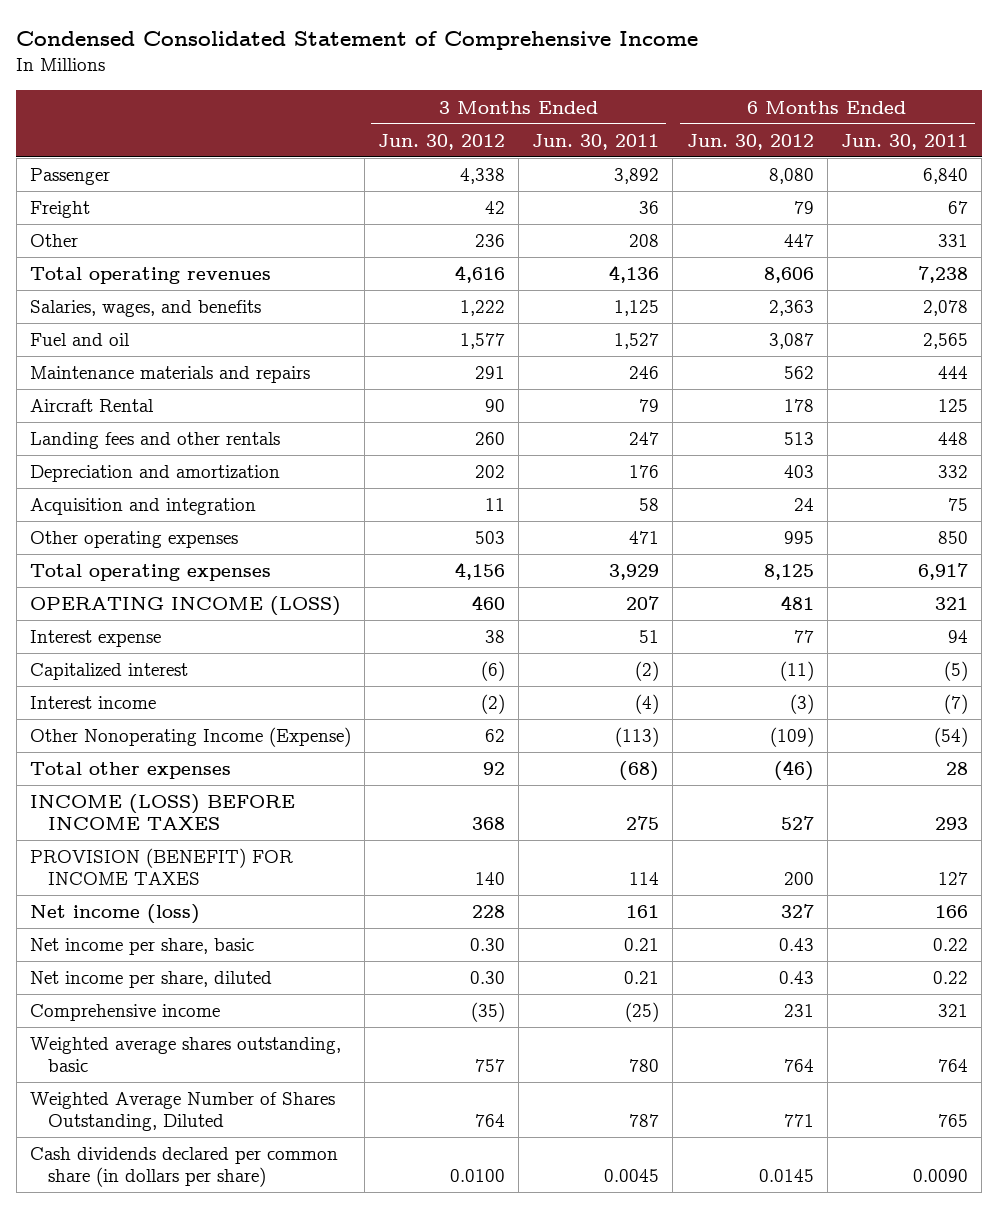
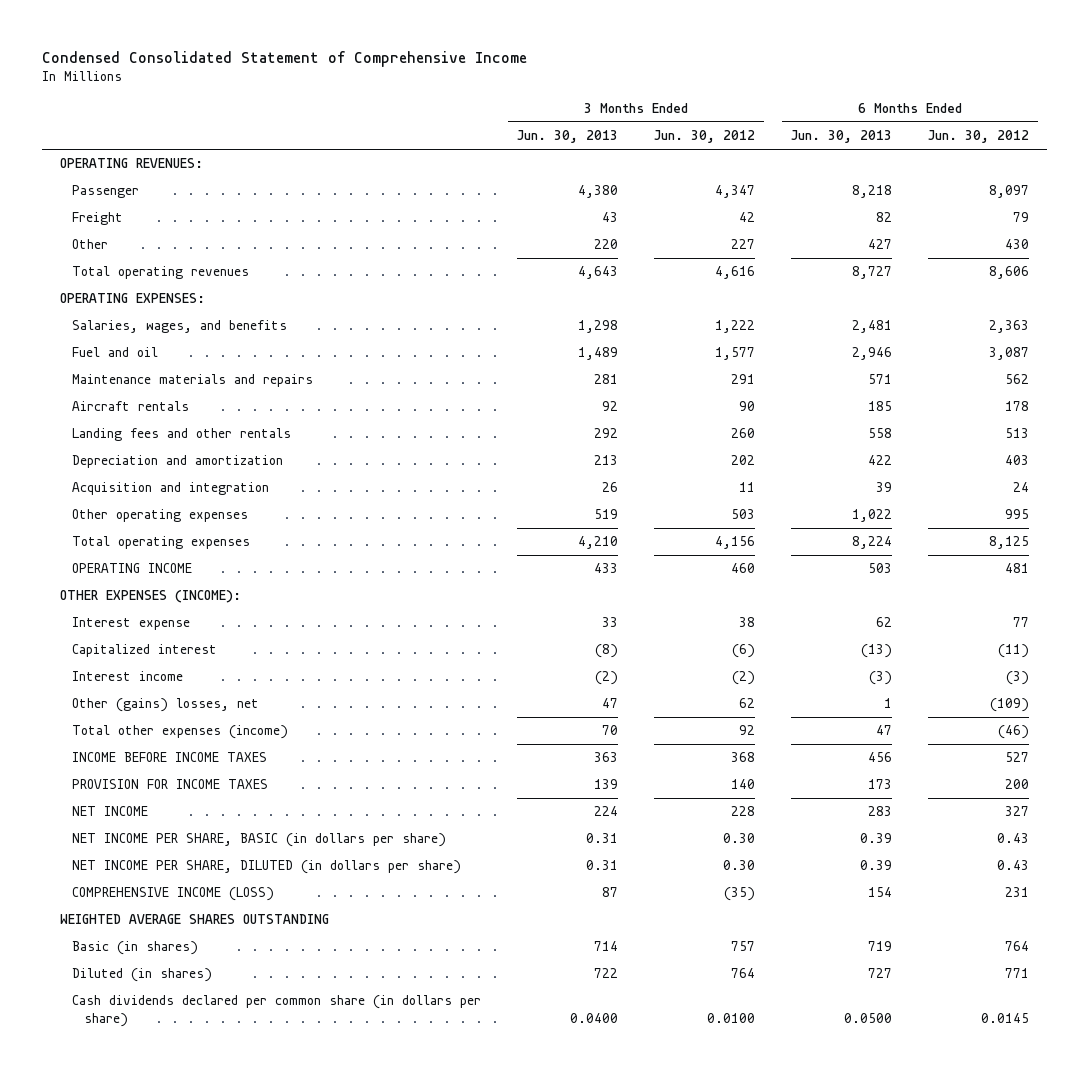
[532,133,660,150] Jun. 30, 2011 -> none
[840,133,968,150] Jun. 30, 2011 -> none
none -> [516,130,618,144] Jun. 30, 2013
none -> [790,130,892,144] Jun. 30, 2013
none -> [60,158,204,169] OPERATING REVENUES:
[459,168,505,185] 4,338 -> [714,185,755,199] 4,347
[768,168,814,185] 8,080 -> [988,185,1029,199] 8,097
[474,234,505,248] 236 -> [730,239,755,250] 227
[783,234,814,248] 447 -> [1004,239,1029,250] 430
none -> [60,293,206,304] OPERATING EXPENSES:
[29,399,154,413] Aircraft Rental -> [71,401,189,412] Aircraft rentals
[29,596,341,617] OPERATING INCOME (LOSS) -> [71,563,192,574] OPERATING INCOME
none -> [60,590,242,604] OTHER EXPENSES (INCOME):
[29,727,351,748] Other Nonoperating Income (Expense) -> [71,698,259,713] Other (gains) losses, net
[29,762,231,780] Total other expenses -> [71,725,288,740] Total other expenses (income)
[29,794,295,831] INCOME (LOSS) BEFORE INCOME TAXES -> [71,752,267,763] INCOME BEFORE INCOME TAXES
[29,848,293,886] PROVISION (BENEFIT) FOR INCOME TAXES -> [71,779,268,790] PROVISION FOR INCOME TAXES
[29,904,200,925] Net income (loss) -> [71,806,148,817] NET INCOME
[29,938,254,956] Net income per share, basic -> [71,833,446,848] NET INCOME PER SHARE, BASIC (in dollars per share)
[29,971,272,989] Net income per share, diluted -> [71,860,461,875] NET INCOME PER SHARE, DILUTED (in dollars per share)
[29,1004,220,1022] Comprehensive income -> [71,887,274,902] COMPREHENSIVE INCOME (LOSS)
none -> [60,914,330,925] WEIGHTED AVERAGE SHARES OUTSTANDING
[29,1037,341,1073] Weighted average shares outstanding, basic -> [71,941,198,956] Basic (in shares)
[29,1092,335,1132] Weighted Average Number of Shares Outstanding, Diluted -> [71,968,212,983] Diluted (in shares)

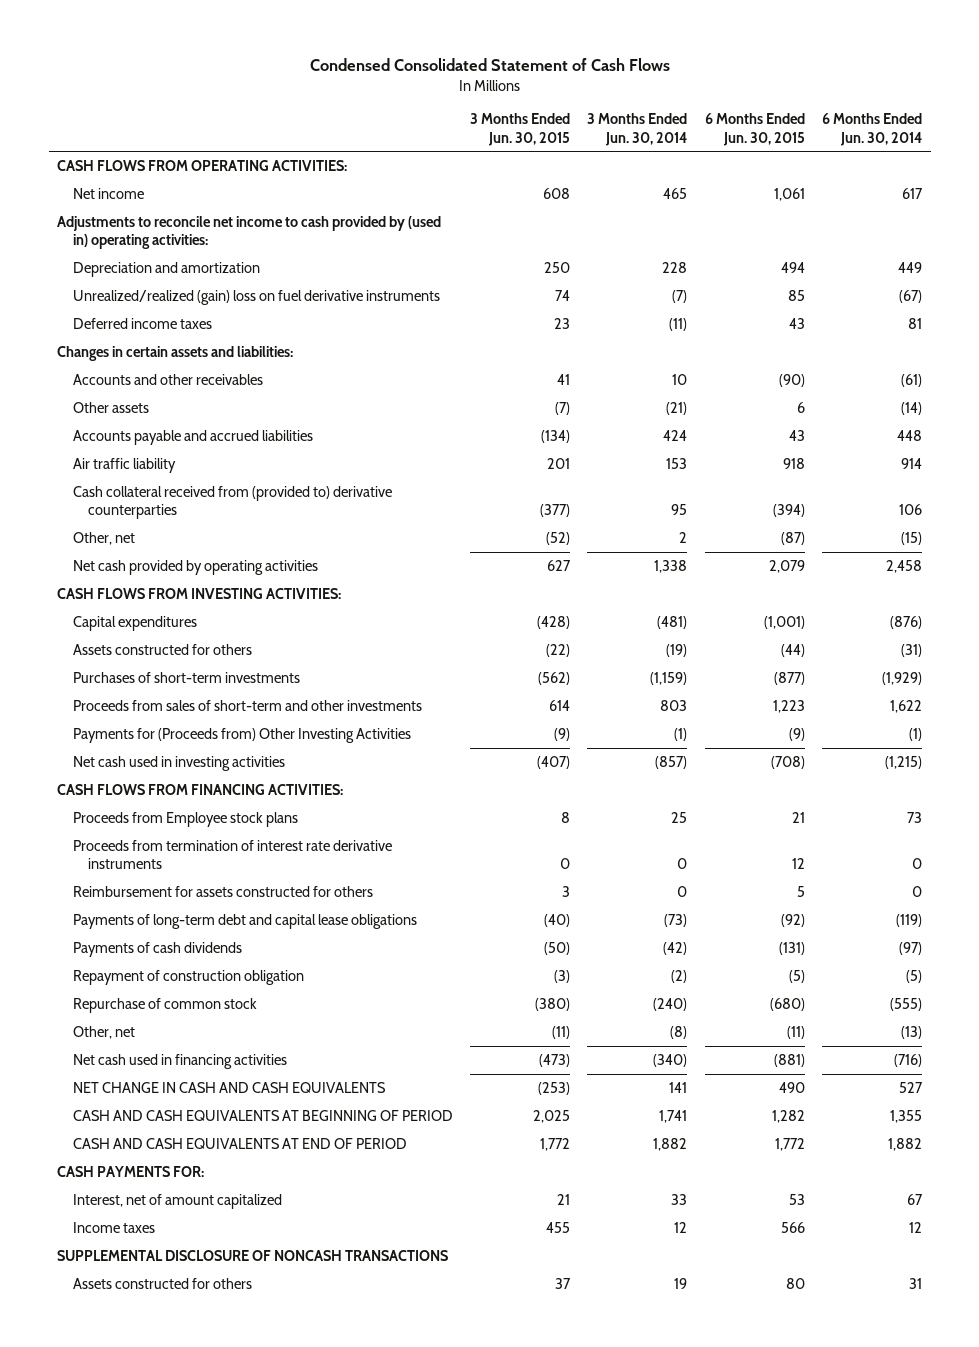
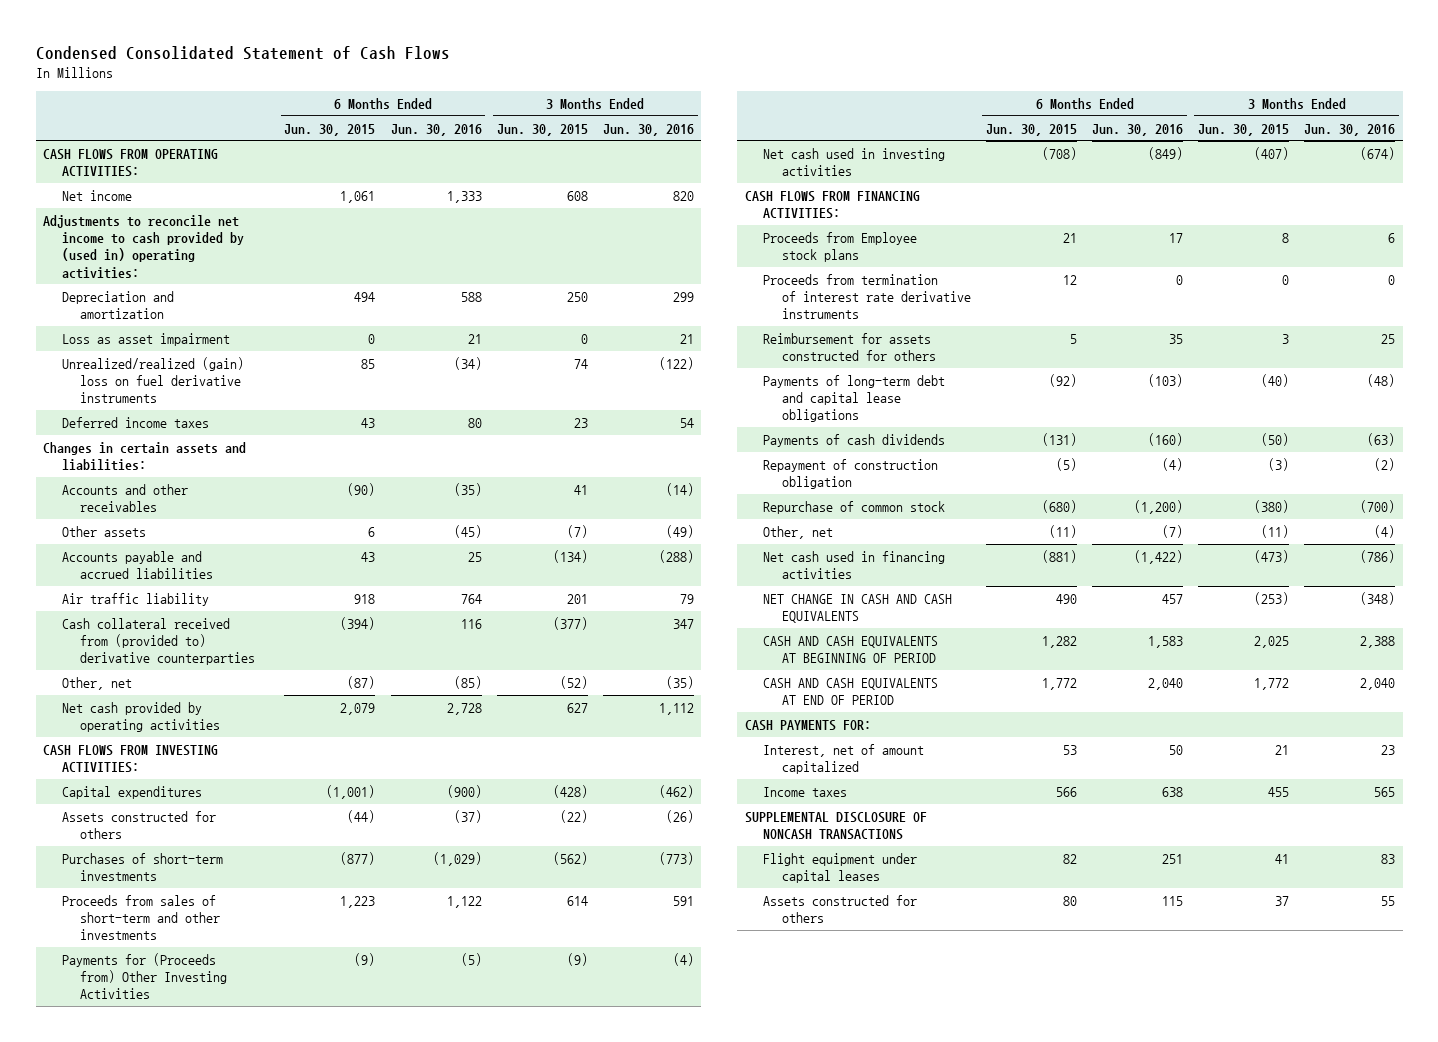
[587,113,688,146] 3 Months Ended Jun. 30, 2014 -> none
[821,113,922,146] 6 Months Ended Jun. 30, 2014 -> none
none -> [390,123,482,136] Jun. 30, 2016
none -> [602,123,694,136] Jun. 30, 2016
none -> [61,332,230,346] Loss as asset impairment
none -> [763,852,918,884] Flight equipment under capital leases

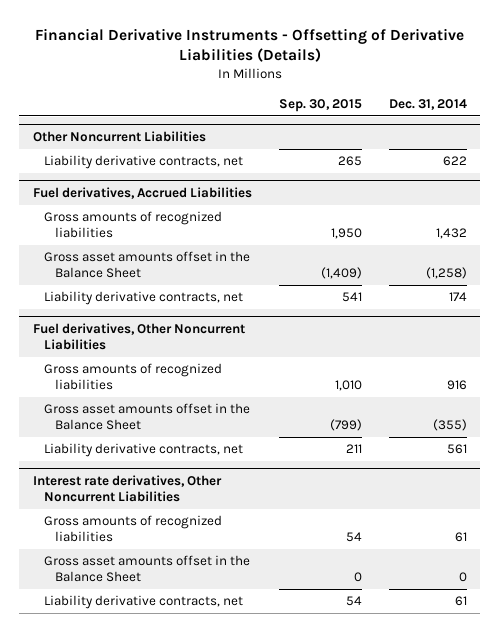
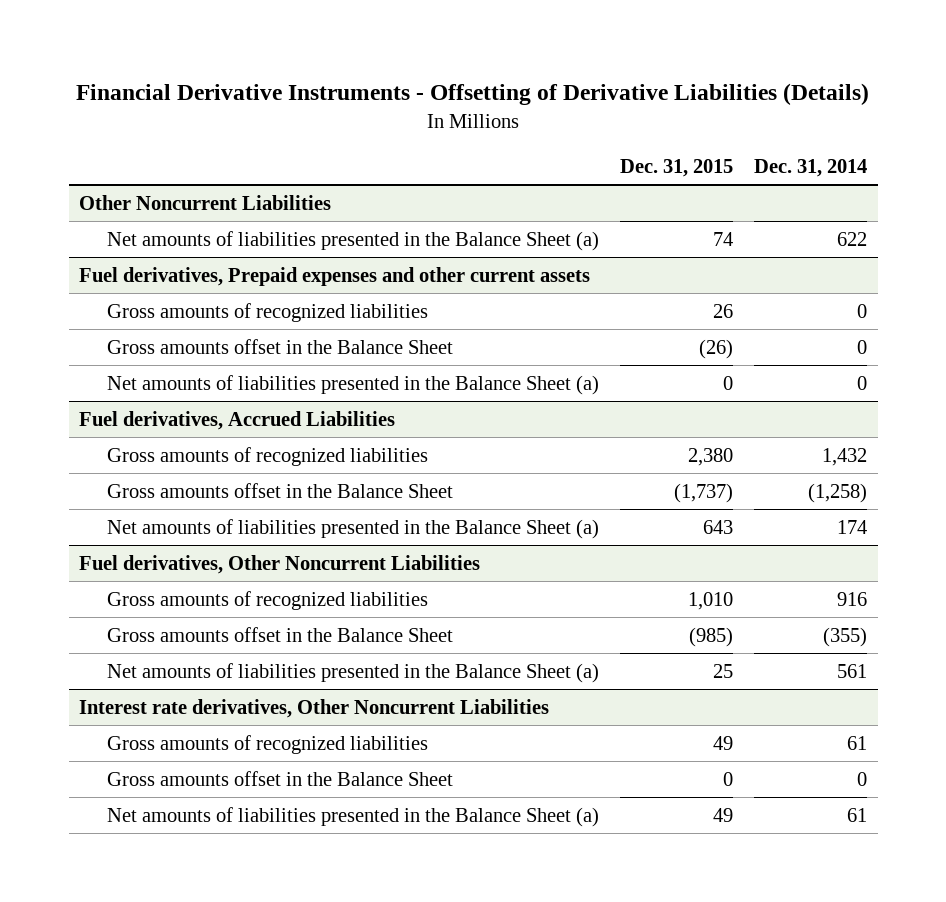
[278,98,362,112] Sep. 30, 2015 -> none
none -> [620,158,734,177] Dec. 31, 2015
[43,155,243,170] Liability derivative contracts, net -> [106,230,599,251] Net amounts of liabilities presented in the Balance Sheet (a)
none -> [79,266,591,286] Fuel derivatives, Prepaid expenses and other current assets
none -> [106,302,428,322] Gross amounts of recognized liabilities
none -> [106,338,453,354] Gross amounts offset in the Balance Sheet
none -> [106,374,599,395] Net amounts of liabilities presented in the Balance Sheet (a)
[43,251,250,278] Gross asset amounts offset in the Balance Sheet -> [106,482,453,498] Gross amounts offset in the Balance Sheet
[43,291,243,306] Liability derivative contracts, net -> [106,518,599,539] Net amounts of liabilities presented in the Balance Sheet (a)
[43,403,250,430] Gross asset amounts offset in the Balance Sheet -> [106,626,453,642] Gross amounts offset in the Balance Sheet
[43,443,243,458] Liability derivative contracts, net -> [106,662,599,683] Net amounts of liabilities presented in the Balance Sheet (a)
[43,555,250,582] Gross asset amounts offset in the Balance Sheet -> [106,770,453,786] Gross amounts offset in the Balance Sheet
[43,595,243,610] Liability derivative contracts, net -> [106,806,599,827] Net amounts of liabilities presented in the Balance Sheet (a)

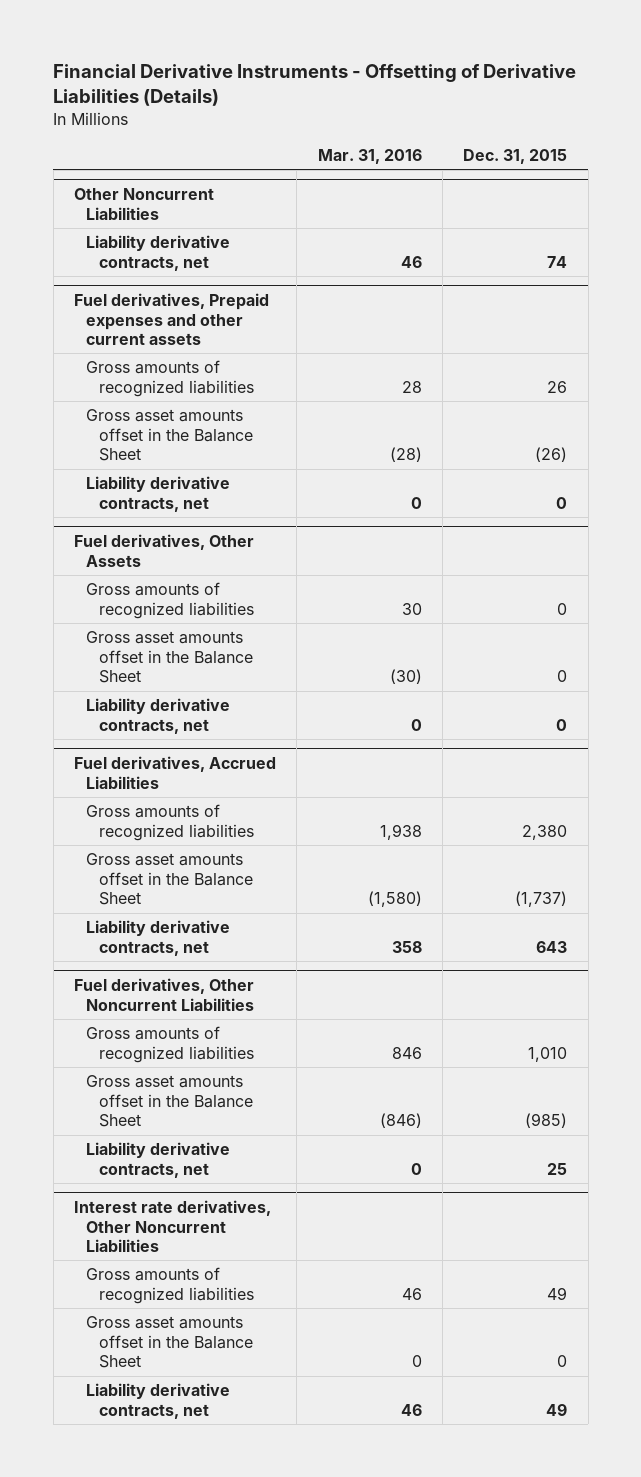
[754,158,868,177] Dec. 31, 2014 -> none
none -> [317,149,422,165] Mar. 31, 2016
[106,230,599,251] Net amounts of liabilities presented in the Balance Sheet (a) -> [86,235,231,271] Liability derivative contracts, net
[106,338,453,354] Gross amounts offset in the Balance Sheet -> [86,409,253,462] Gross asset amounts offset in the Balance Sheet
[106,374,599,395] Net amounts of liabilities presented in the Balance Sheet (a) -> [86,476,231,512] Liability derivative contracts, net
none -> [73,533,254,567] Fuel derivatives, Other Assets
none -> [86,582,254,619] Gross amounts of recognized liabilities
none -> [86,631,253,684] Gross asset amounts offset in the Balance Sheet
none -> [86,698,231,734] Liability derivative contracts, net
[106,482,453,498] Gross amounts offset in the Balance Sheet -> [86,853,253,906] Gross asset amounts offset in the Balance Sheet
[106,518,599,539] Net amounts of liabilities presented in the Balance Sheet (a) -> [86,920,231,956] Liability derivative contracts, net
[106,626,453,642] Gross amounts offset in the Balance Sheet -> [86,1075,253,1128] Gross asset amounts offset in the Balance Sheet
[106,662,599,683] Net amounts of liabilities presented in the Balance Sheet (a) -> [86,1142,231,1178] Liability derivative contracts, net
[106,770,453,786] Gross amounts offset in the Balance Sheet -> [86,1316,253,1369] Gross asset amounts offset in the Balance Sheet
[106,806,599,827] Net amounts of liabilities presented in the Balance Sheet (a) -> [86,1383,231,1419] Liability derivative contracts, net

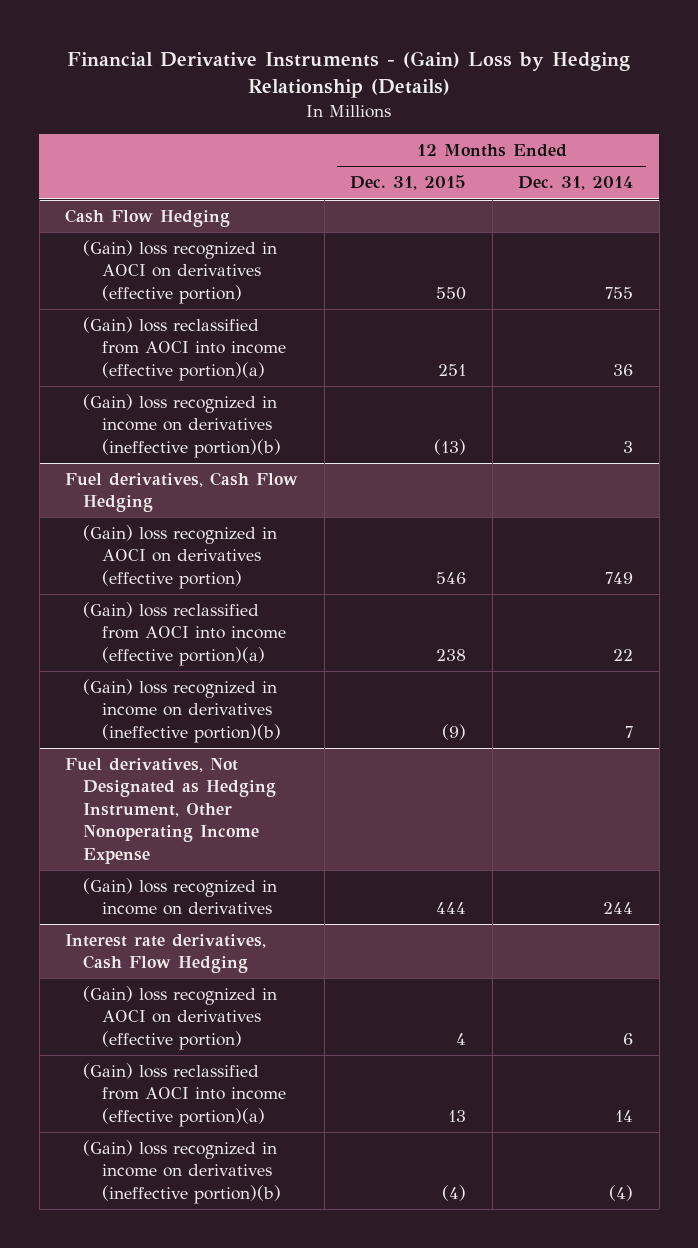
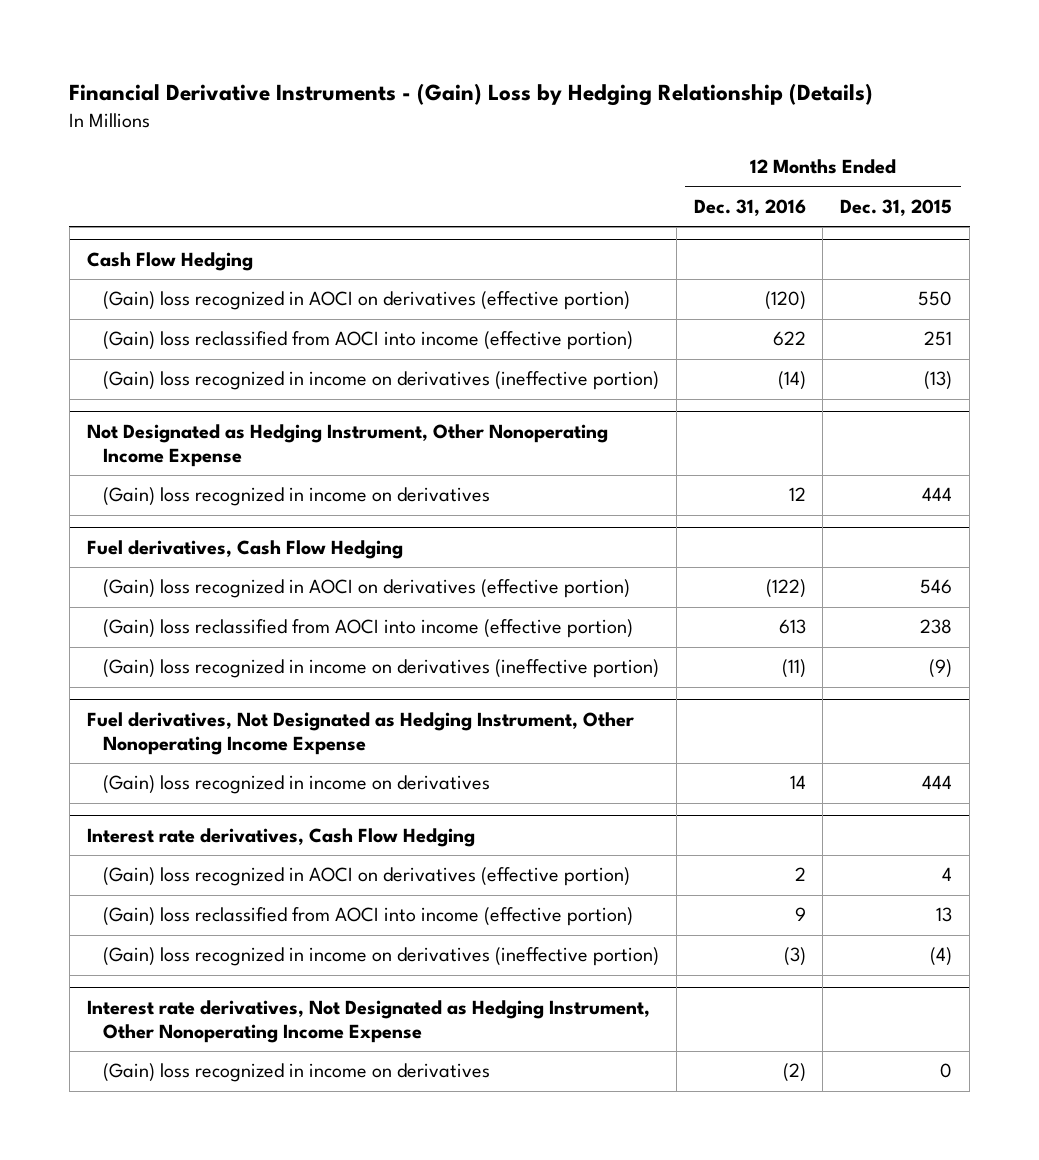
[518,176,634,191] Dec. 31, 2014 -> none
none -> [693,198,806,216] Dec. 31, 2016
[83,317,286,381] (Gain) loss reclassified from AOCI into income (effective portion)(a) -> [102,331,633,351] (Gain) loss reclassified from AOCI into income (effective portion)
[83,394,281,458] (Gain) loss recognized in income on derivatives (ineffective portion)(b) -> [102,371,659,391] (Gain) loss recognized in income on derivatives (ineffective portion)
none -> [86,423,608,467] Not Designated as Hedging Instrument, Other Nonoperating Income Expense
none -> [102,487,490,507] (Gain) loss recognized in income on derivatives
[83,602,286,666] (Gain) loss reclassified from AOCI into income (effective portion)(a) -> [102,619,633,639] (Gain) loss reclassified from AOCI into income (effective portion)
[83,679,281,743] (Gain) loss recognized in income on derivatives (ineffective portion)(b) -> [102,659,659,679] (Gain) loss recognized in income on derivatives (ineffective portion)
[83,1063,286,1127] (Gain) loss reclassified from AOCI into income (effective portion)(a) -> [102,907,633,927] (Gain) loss reclassified from AOCI into income (effective portion)
[83,1140,281,1204] (Gain) loss recognized in income on derivatives (ineffective portion)(b) -> [102,947,659,967] (Gain) loss recognized in income on derivatives (ineffective portion)
none -> [86,999,650,1043] Interest rate derivatives, Not Designated as Hedging Instrument, Other Nonoperating Income Expense
none -> [102,1063,490,1083] (Gain) loss recognized in income on derivatives

